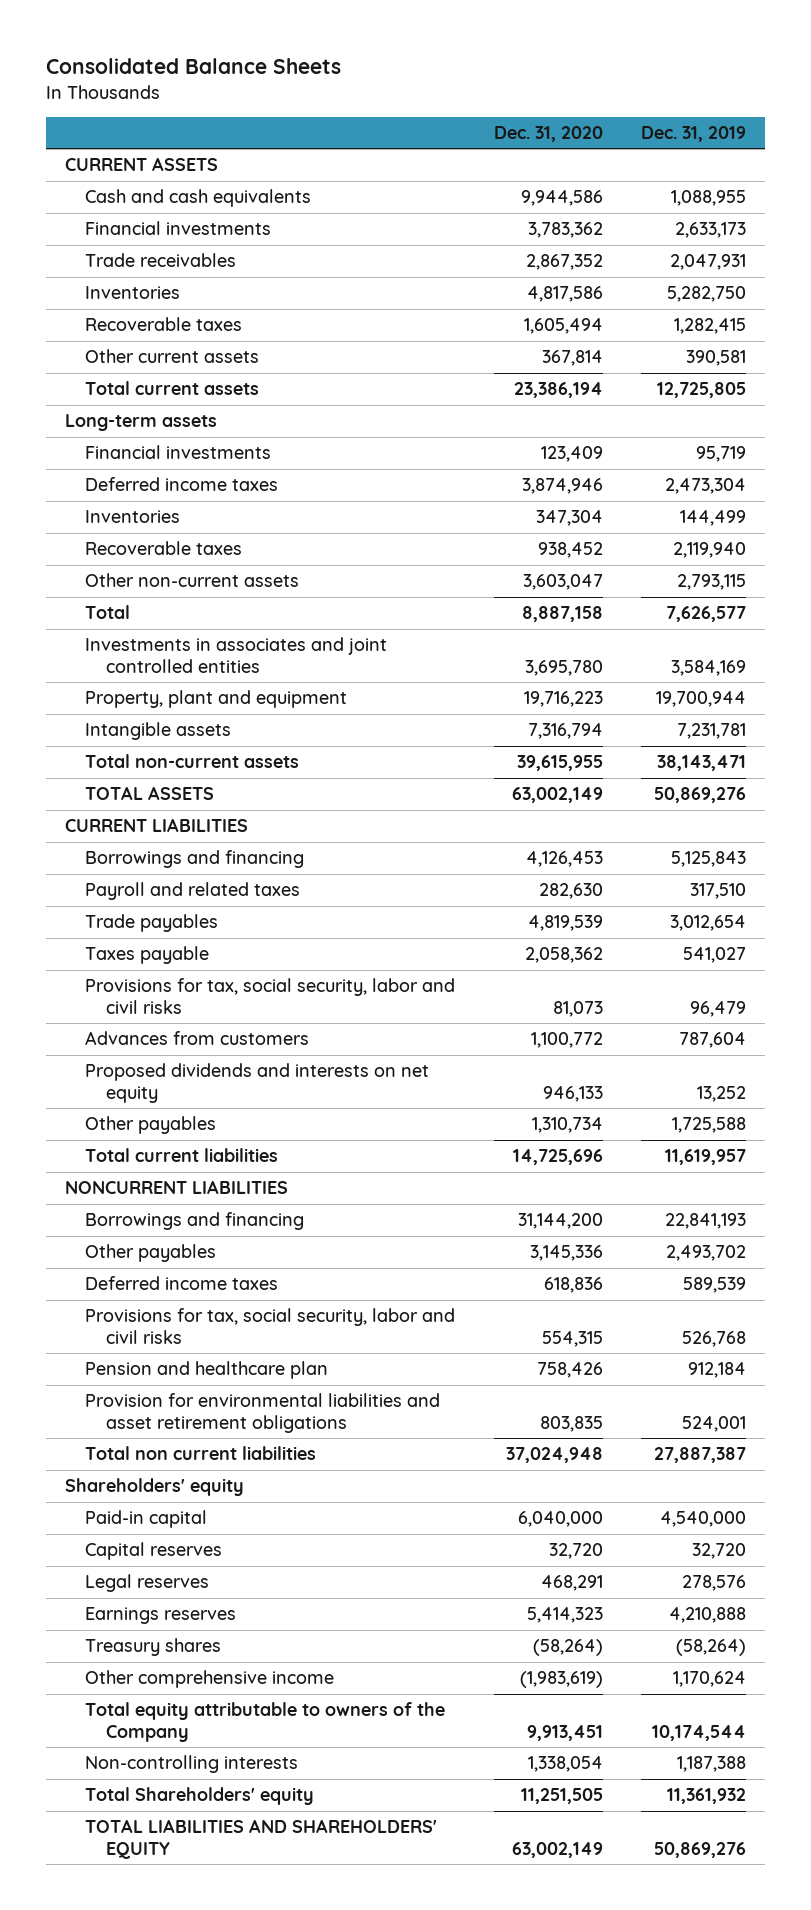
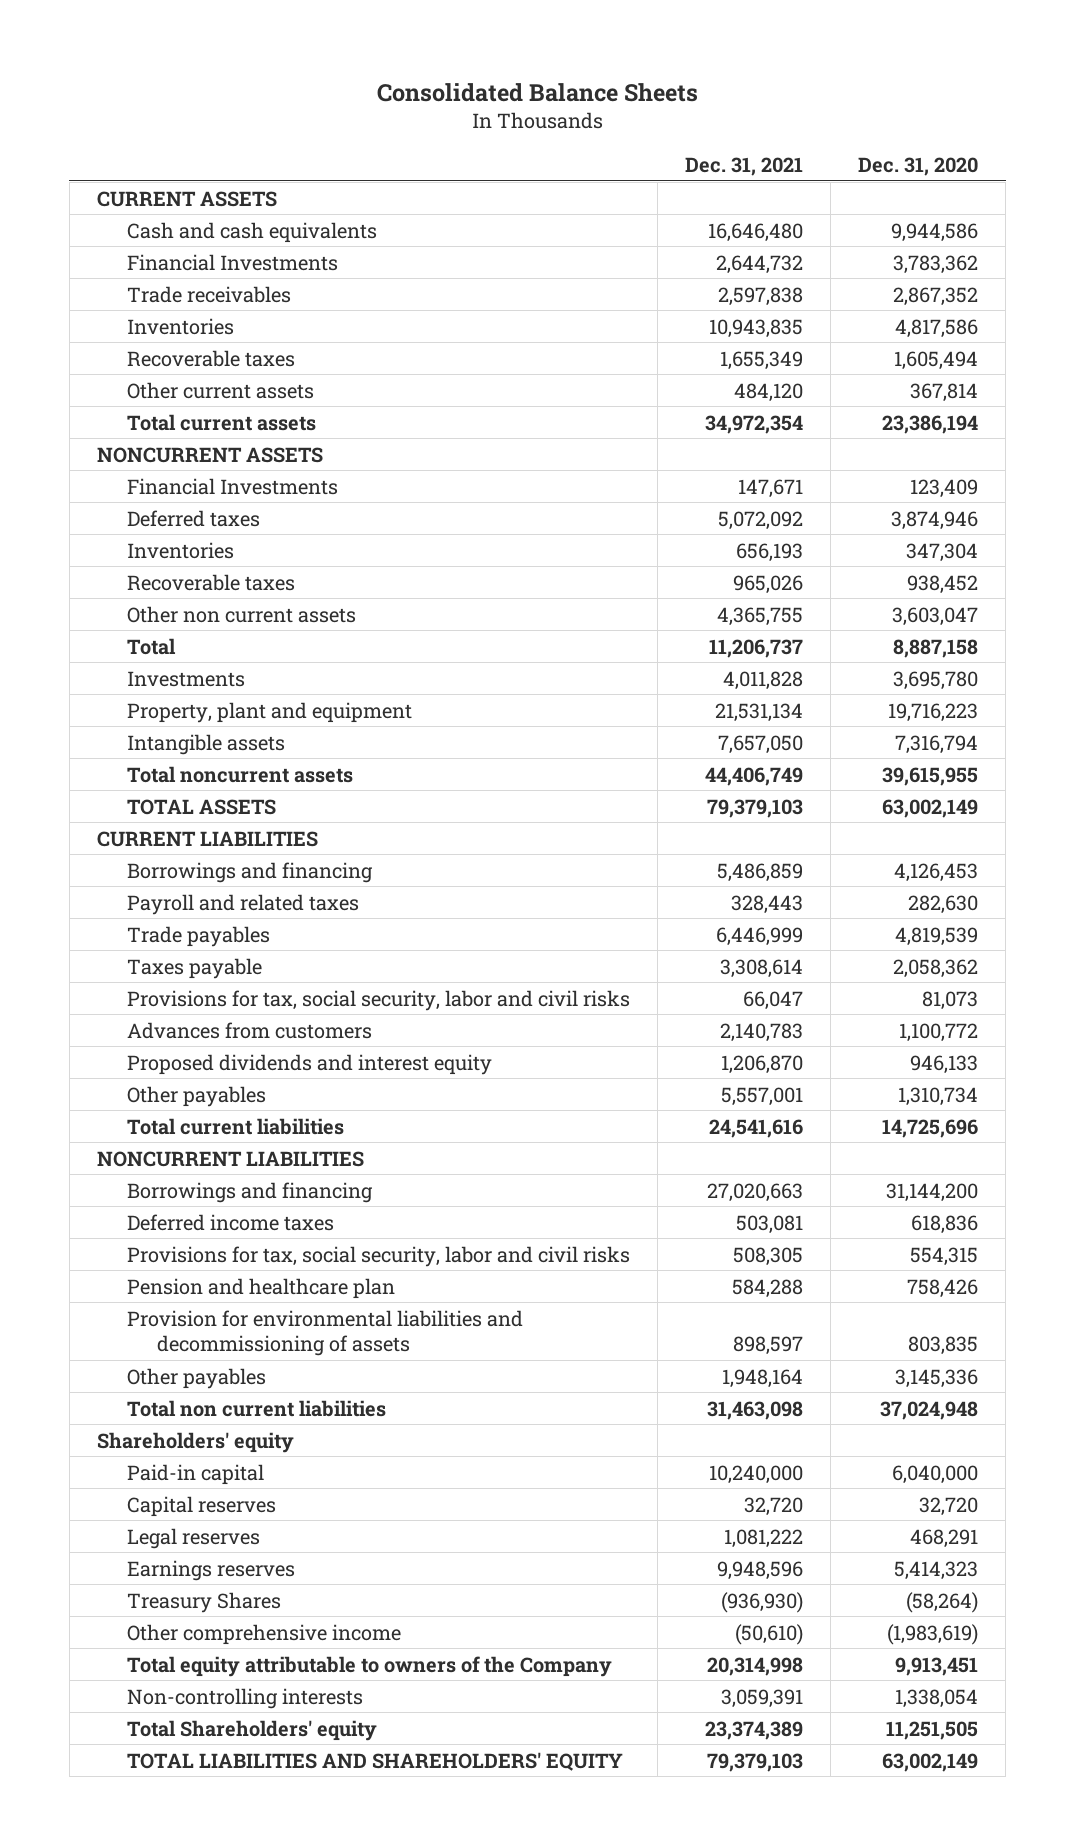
[641,125,747,142] Dec. 31, 2019 -> none
none -> [685,156,804,176] Dec. 31, 2021
[85,221,272,236] Financial investments -> [126,253,338,271] Financial Investments
[65,414,218,432] Long-term assets -> none
none -> [96,446,323,463] NONCURRENT ASSETS
[85,445,272,460] Financial investments -> [126,477,338,495] Financial Investments
[85,477,279,492] Deferred income taxes -> [126,509,260,527] Deferred taxes
[85,573,300,588] Other non-current assets -> [126,605,356,623] Other non current assets
[85,637,388,673] Investments in associates and joint controlled entities -> [126,670,245,687] Investments
[85,754,300,769] Total non-current assets -> [126,765,353,783] Total noncurrent assets
[85,1063,430,1103] Proposed dividends and interests on net equity -> [126,1053,492,1075] Proposed dividends and interest equity
[85,1393,441,1433] Provision for environmental liabilities and asset retirement obligations -> [126,1309,523,1356] Provision for environmental liabilities and decommissioning of assets
[85,1244,217,1263] Other payables -> [126,1367,266,1389] Other payables
[85,1638,222,1657] Treasury shares -> [126,1591,281,1613] Treasury Shares

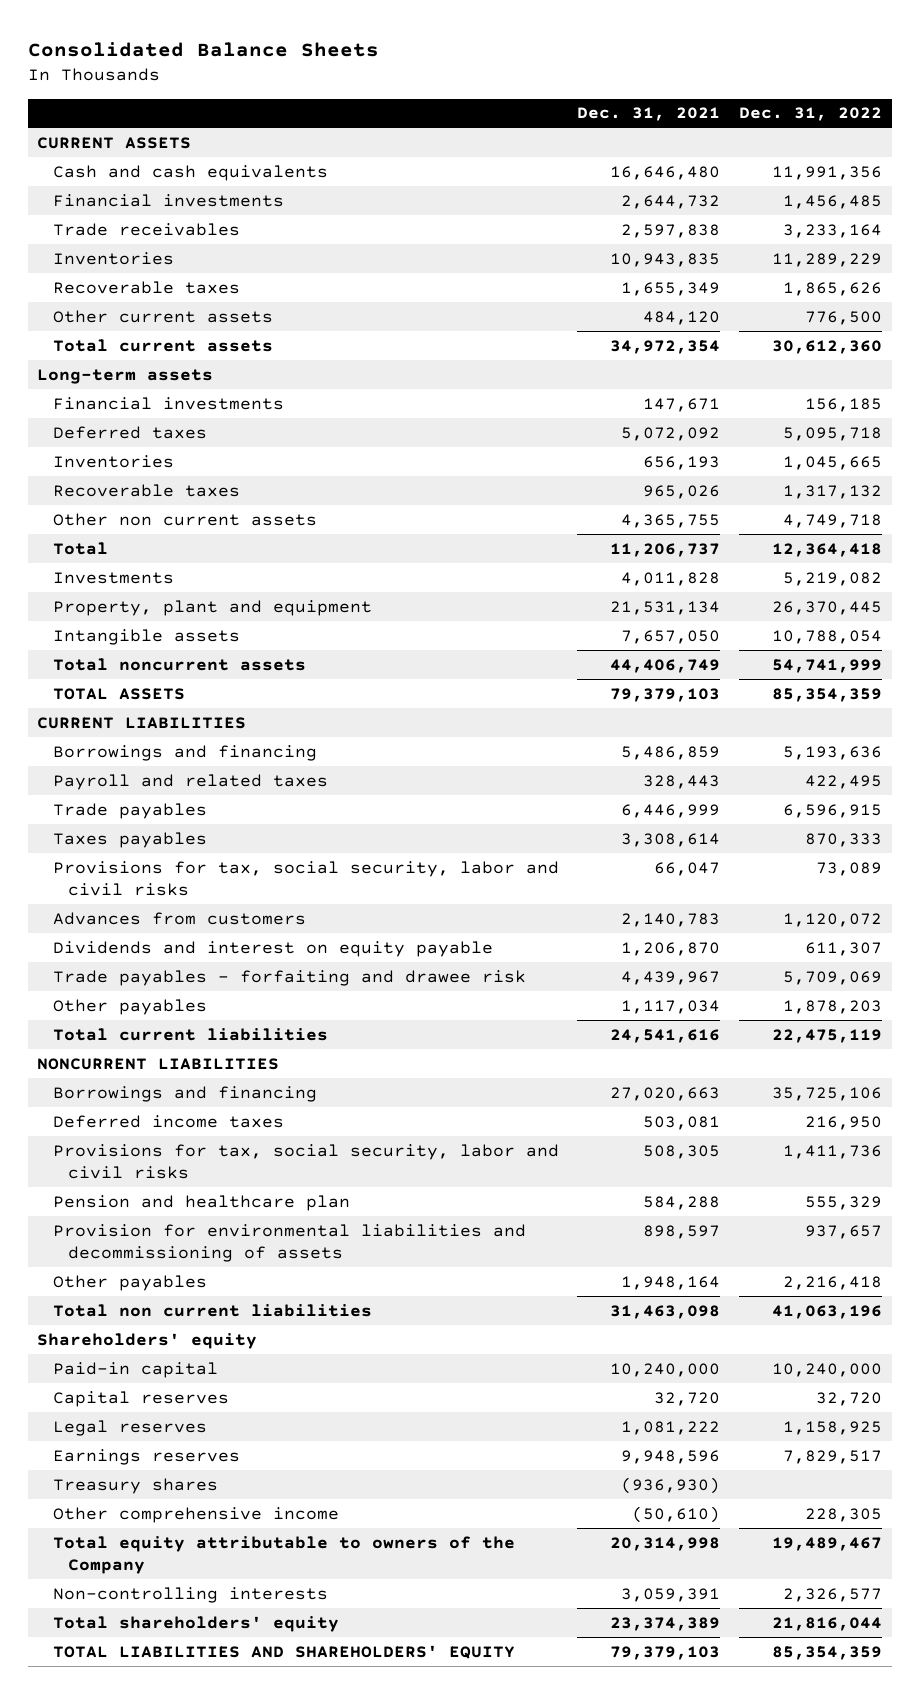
[858,156,979,176] Dec. 31, 2020 -> none
none -> [739,107,883,122] Dec. 31, 2022
[126,253,338,271] Financial Investments -> [52,193,284,207] Financial investments
[96,446,323,463] NONCURRENT ASSETS -> none
none -> [36,368,213,384] Long-term assets
[126,477,338,495] Financial Investments -> [52,396,284,410] Financial investments
[126,957,262,979] Taxes payable -> [52,831,207,848] Taxes payables
[126,1053,492,1075] Proposed dividends and interest equity -> [52,940,493,957] Dividends and interest on equity payable
none -> [52,969,526,986] Trade payables - forfaiting and drawee risk
[721,1086,804,1106] 5,557,001 -> [621,999,721,1014] 1,117,034
[126,1591,281,1613] Treasury Shares -> [52,1477,218,1494] Treasury shares
[126,1719,377,1741] Total Shareholders' equity -> [52,1615,339,1632] Total shareholders' equity

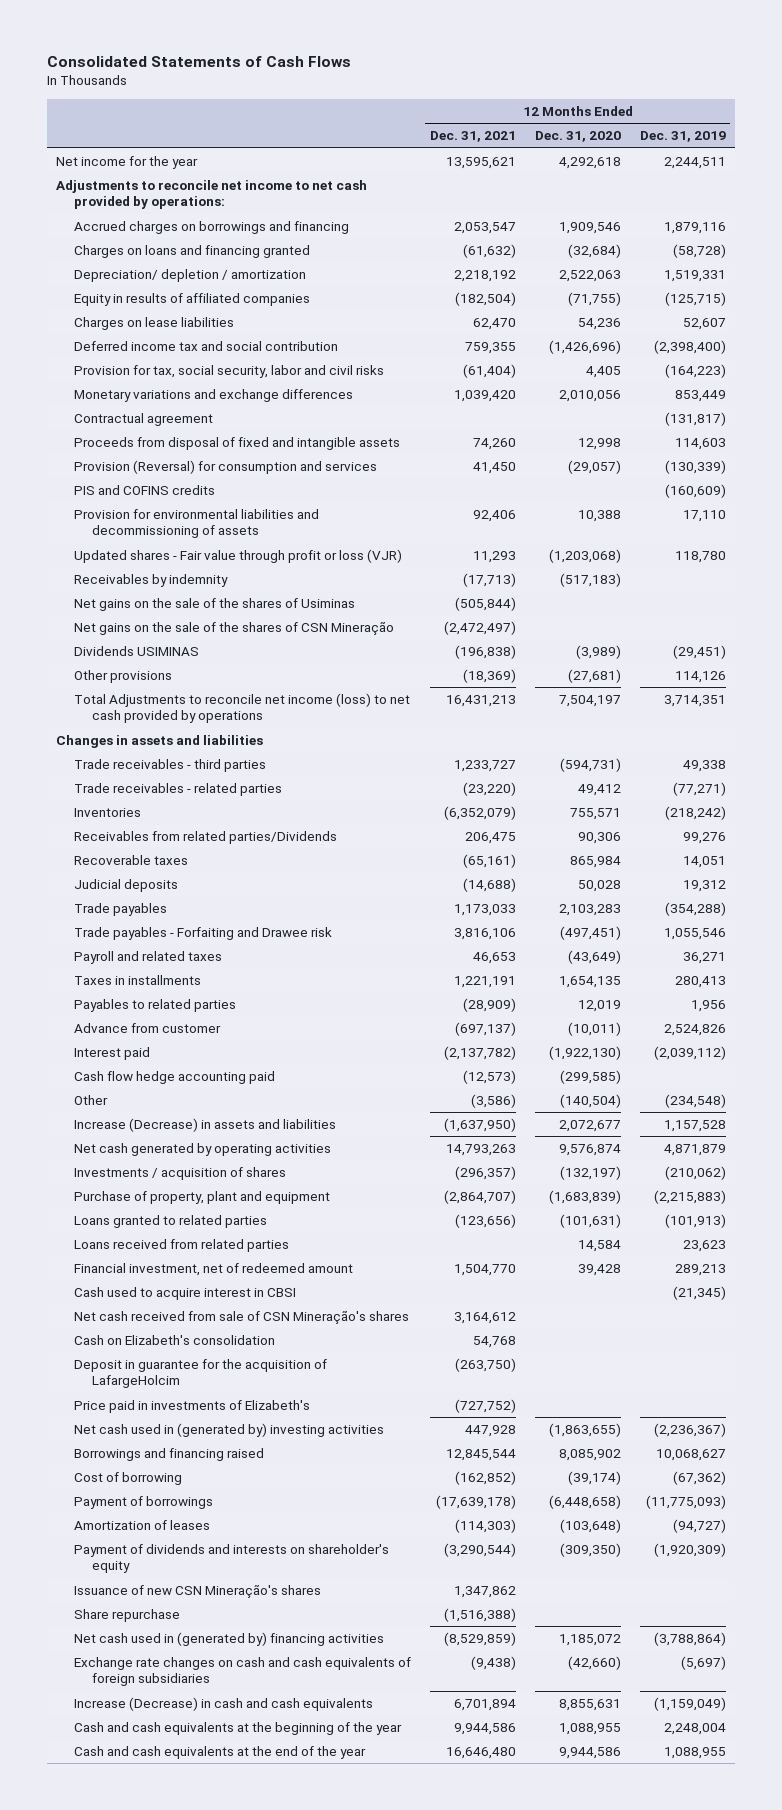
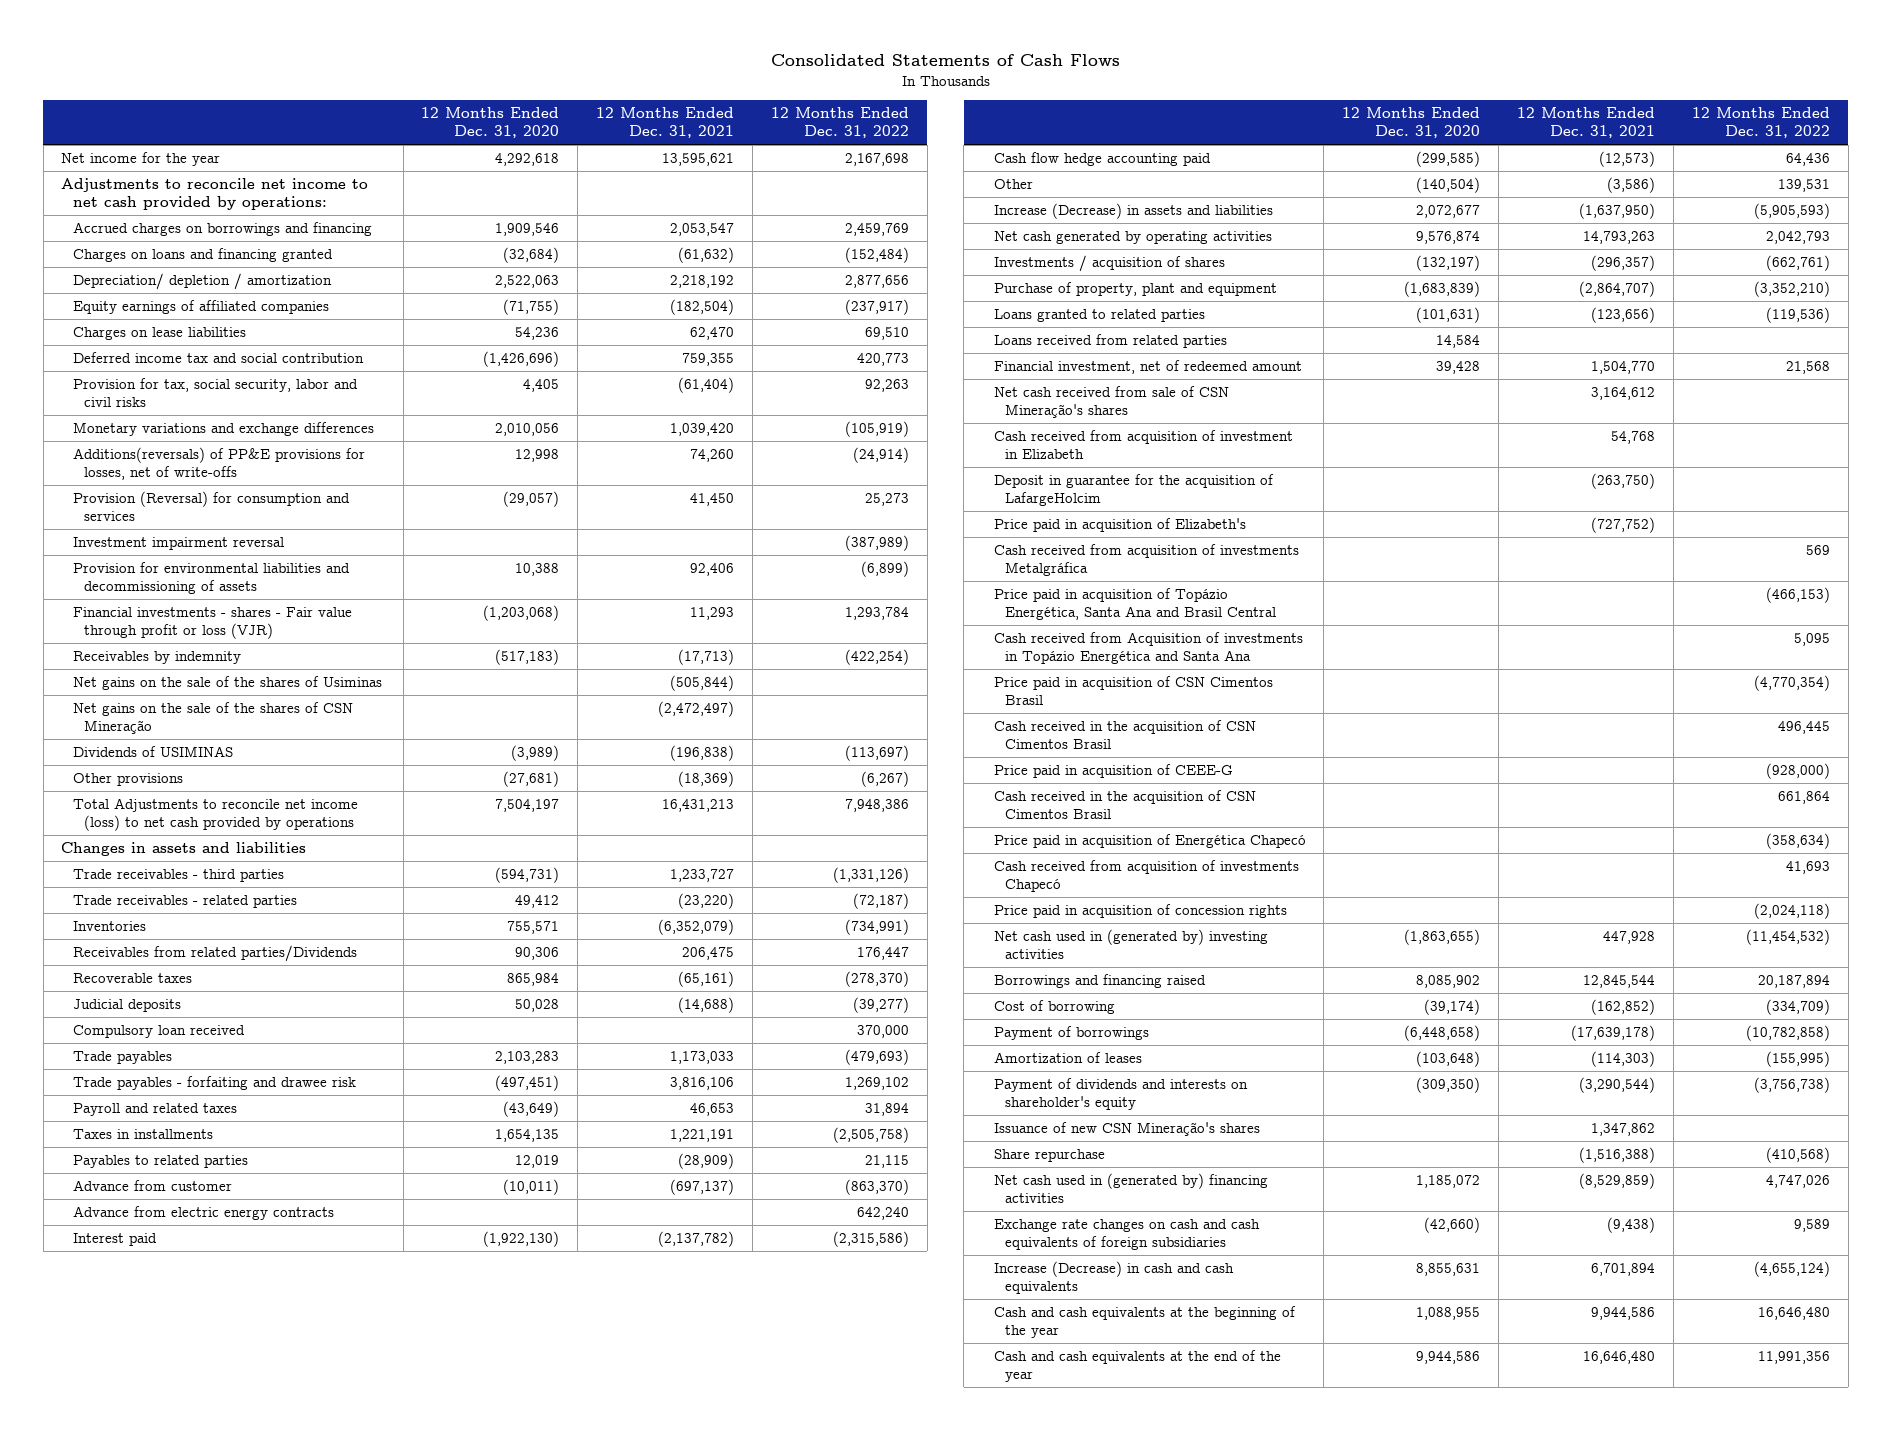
[639,131,726,143] Dec. 31, 2019 -> none
none -> [770,107,909,139] 12 Months Ended Dec. 31, 2022
[73,292,310,306] Equity in results of affiliated companies -> [72,300,329,315] Equity earnings of affiliated companies
[73,412,213,426] Contractual agreement -> none
[73,436,400,450] Proceeds from disposal of fixed and intangible assets -> [72,447,365,481] Additions(reversals) of PP&E provisions for losses, net of write-offs
[73,484,215,495] PIS and COFINS credits -> none
none -> [72,537,284,551] Investment impairment reversal
[73,548,402,563] Updated shares - Fair value through profit or loss (VJR) -> [72,607,352,640] Financial investments - shares - Fair value through profit or loss (VJR)
[73,645,199,656] Dividends USIMINAS -> [72,746,233,758] Dividends of USIMINAS
none -> [72,1025,245,1039] Compulsory loan received
[73,926,332,940] Trade payables - Forfaiting and Drawee risk -> [72,1076,356,1091] Trade payables - forfaiting and drawee risk
none -> [72,1206,334,1221] Advance from electric energy contracts
[73,1286,296,1300] Cash used to acquire interest in CBSI -> none
[73,1334,275,1345] Cash on Elizabeth's consolidation -> [993,430,1293,460] Cash received from acquisition of investment in Elizabeth
[73,1399,310,1413] Price paid in investments of Elizabeth's -> [993,518,1246,533] Price paid in acquisition of Elizabeth's
none -> [993,544,1299,577] Cash received from acquisition of investments Metalgráfica
none -> [993,588,1276,621] Price paid in acquisition of Topázio Energética, Santa Ana and Brasil Central
none -> [993,632,1303,665] Cash received from Acquisition of investments in Topázio Energética and Santa Ana
none -> [993,676,1273,706] Price paid in acquisition of CSN Cimentos Brasil
none -> [993,720,1256,750] Cash received in the acquisition of CSN Cimentos Brasil
none -> [993,764,1233,779] Price paid in acquisition of CEEE-G
none -> [993,790,1256,820] Cash received in the acquisition of CSN Cimentos Brasil
none -> [993,834,1306,849] Price paid in acquisition of Energética Chapecó
none -> [993,860,1299,893] Cash received from acquisition of investments Chapecó
none -> [993,904,1287,919] Price paid in acquisition of concession rights

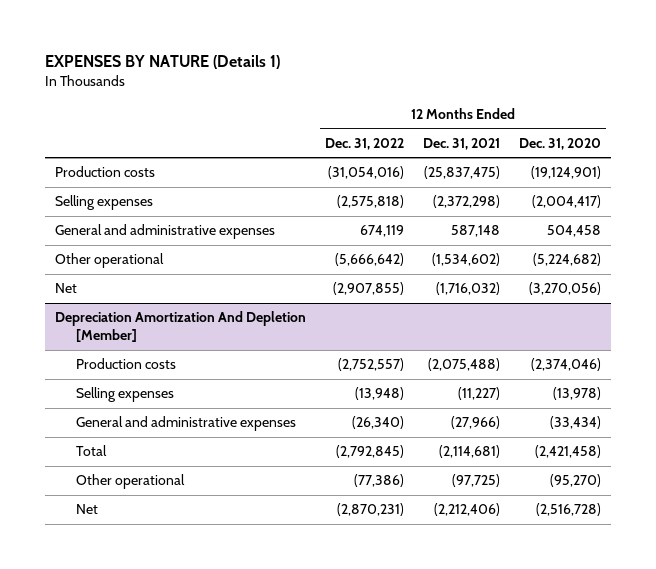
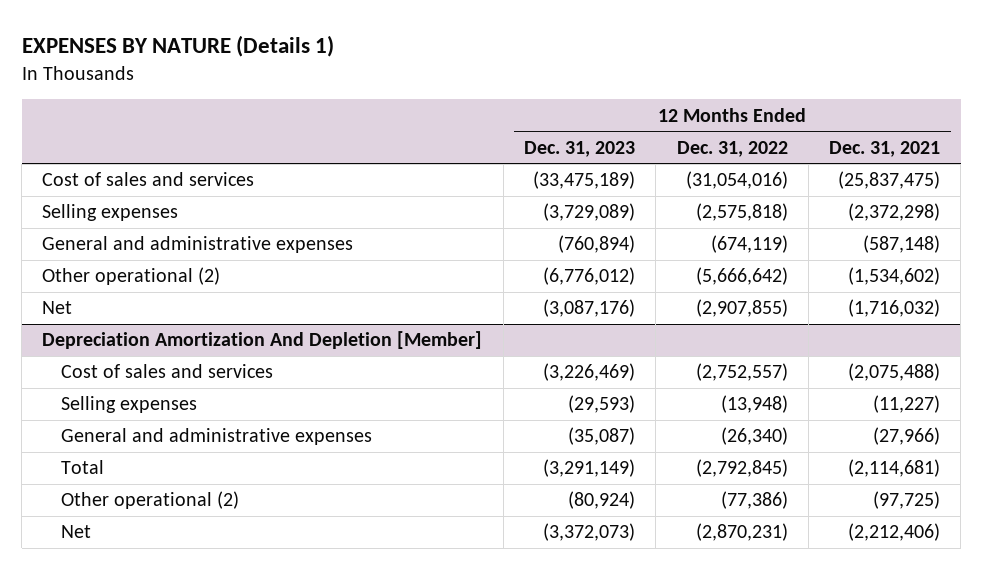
[519,137,602,150] Dec. 31, 2020 -> none
none -> [523,140,635,157] Dec. 31, 2023
[54,166,155,178] Production costs -> [42,172,255,187] Cost of sales and services
[359,225,404,238] 674,119 -> [710,235,788,254] (674,119)
[450,225,500,238] 587,148 -> [863,235,941,254] (587,148)
[54,253,164,269] Other operational -> [42,267,221,286] Other operational (2)
[76,358,177,370] Production costs -> [60,364,273,379] Cost of sales and services
[76,474,186,490] Other operational -> [60,491,239,510] Other operational (2)

